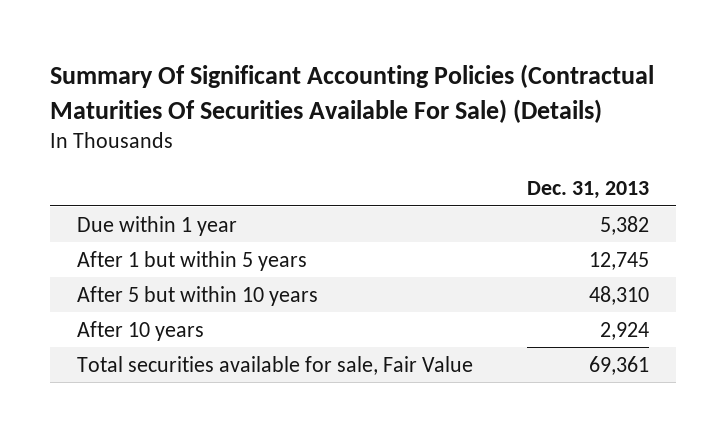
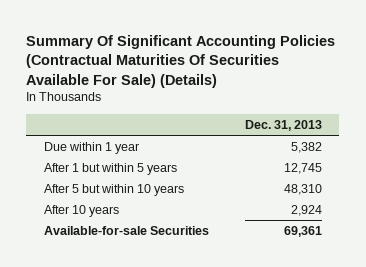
[77,355,474,375] Total securities available for sale, Fair Value -> [44,226,210,236] Available-for-sale Securities

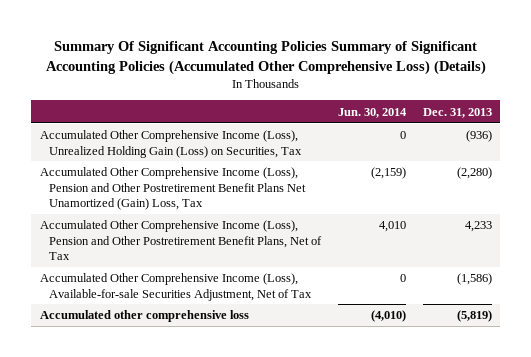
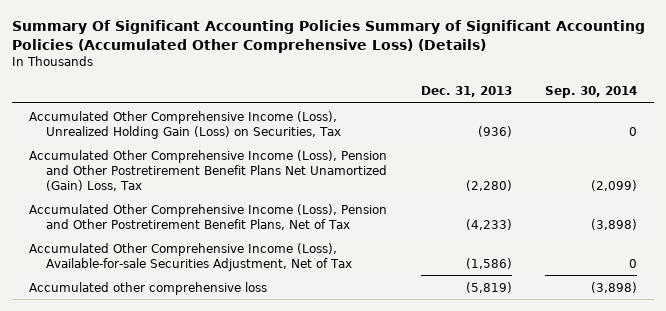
[337,107,407,118] Jun. 30, 2014 -> none
none -> [545,85,638,98] Sep. 30, 2014
[464,221,492,233] 4,233 -> [465,218,512,230] (4,233)

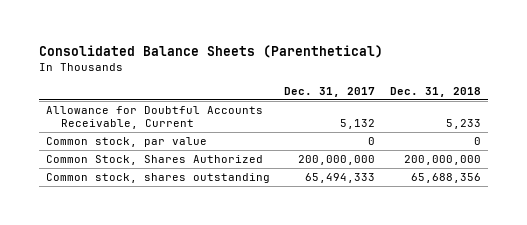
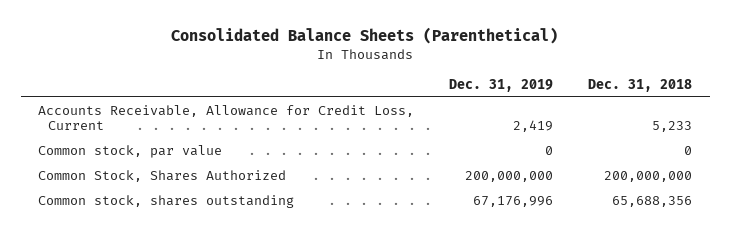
[284,87,376,98] Dec. 31, 2017 -> none
none -> [449,78,554,92] Dec. 31, 2019
[46,105,264,129] Allowance for Doubtful Accounts Receivable, Current -> [38,104,415,131] Accounts Receivable, Allowance for Credit Loss, Current

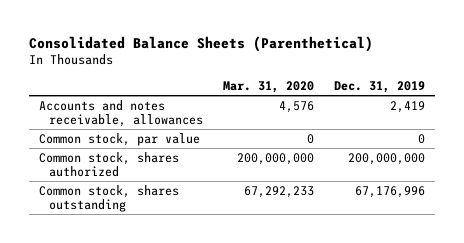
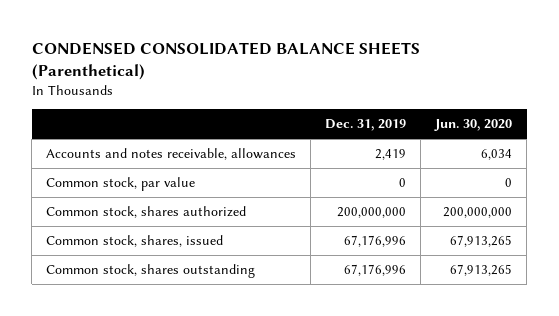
[28,35,373,52] Consolidated Balance Sheets (Parenthetical) -> [31,41,420,80] CONDENSED CONSOLIDATED BALANCE SHEETS (Parenthetical)
[223,81,315,94] Mar. 31, 2020 -> none
none -> [434,119,513,132] Jun. 30, 2020
none -> [46,235,224,248] Common stock, shares, issued

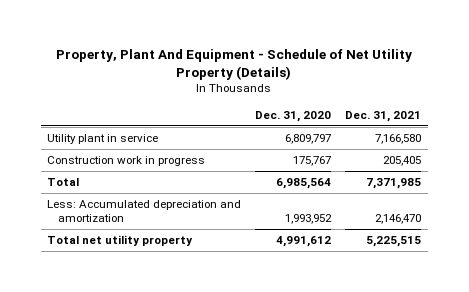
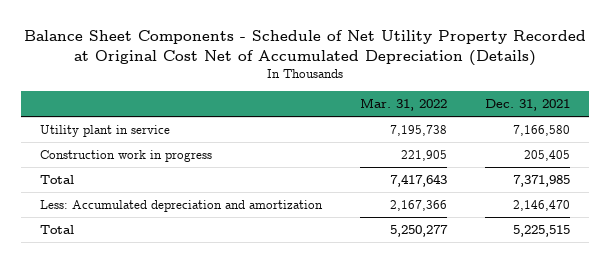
[56,48,413,80] Property, Plant And Equipment - Schedule of Net Utility Property (Details) -> [24,29,587,66] Balance Sheet Components - Schedule of Net Utility Property Recorded at Original Cost Net of Accumulated Depreciation (Details)
[255,111,332,123] Dec. 31, 2020 -> none
none -> [360,98,448,112] Mar. 31, 2022
[47,235,194,247] Total net utility property -> [39,225,74,235] Total

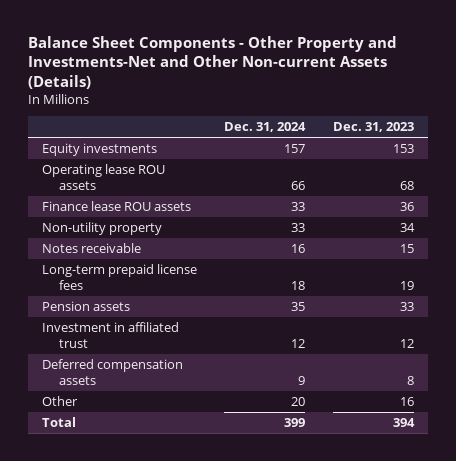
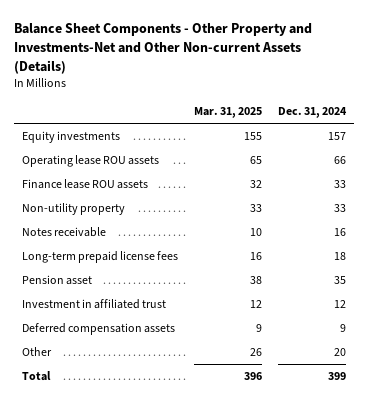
[332,122,414,133] Dec. 31, 2023 -> none
none -> [193,107,262,119] Mar. 31, 2025
[41,300,130,311] Pension assets -> [22,274,93,285] Pension asset

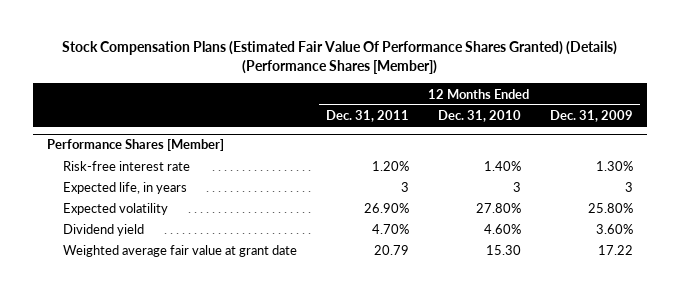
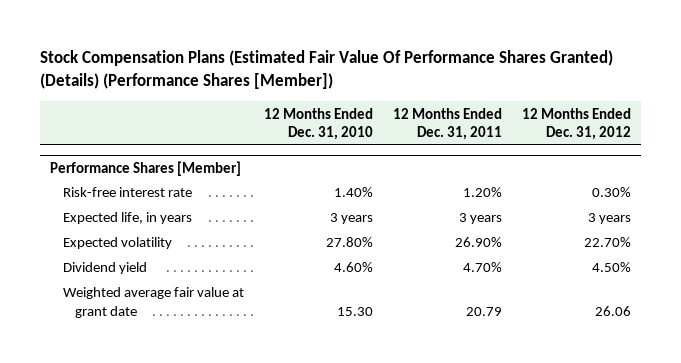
[549,110,633,123] Dec. 31, 2009 -> none
none -> [522,107,632,141] 12 Months Ended Dec. 31, 2012
[400,182,409,193] 3 -> [459,213,503,225] 3 years
[512,182,521,193] 3 -> [329,213,373,225] 3 years

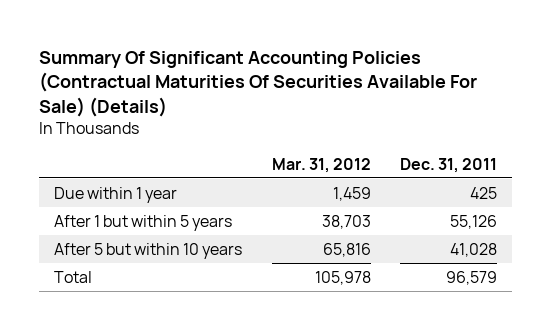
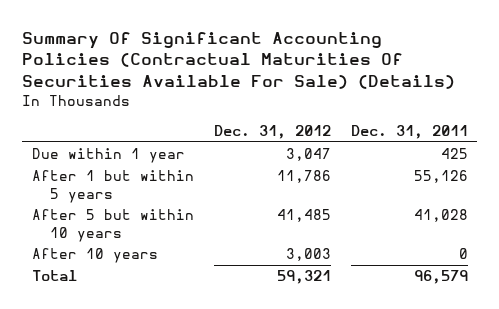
[271,157,371,173] Mar. 31, 2012 -> none
none -> [213,125,331,140] Dec. 31, 2012
none -> [31,248,158,264] After 10 years

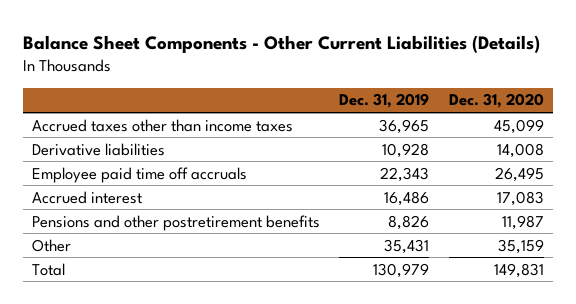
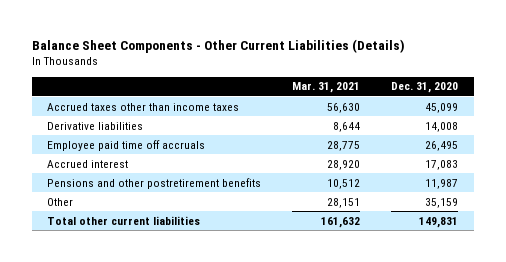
[339,93,430,109] Dec. 31, 2019 -> none
none -> [292,82,361,94] Mar. 31, 2021
[32,262,66,276] Total -> [47,215,201,225] Total other current liabilities

